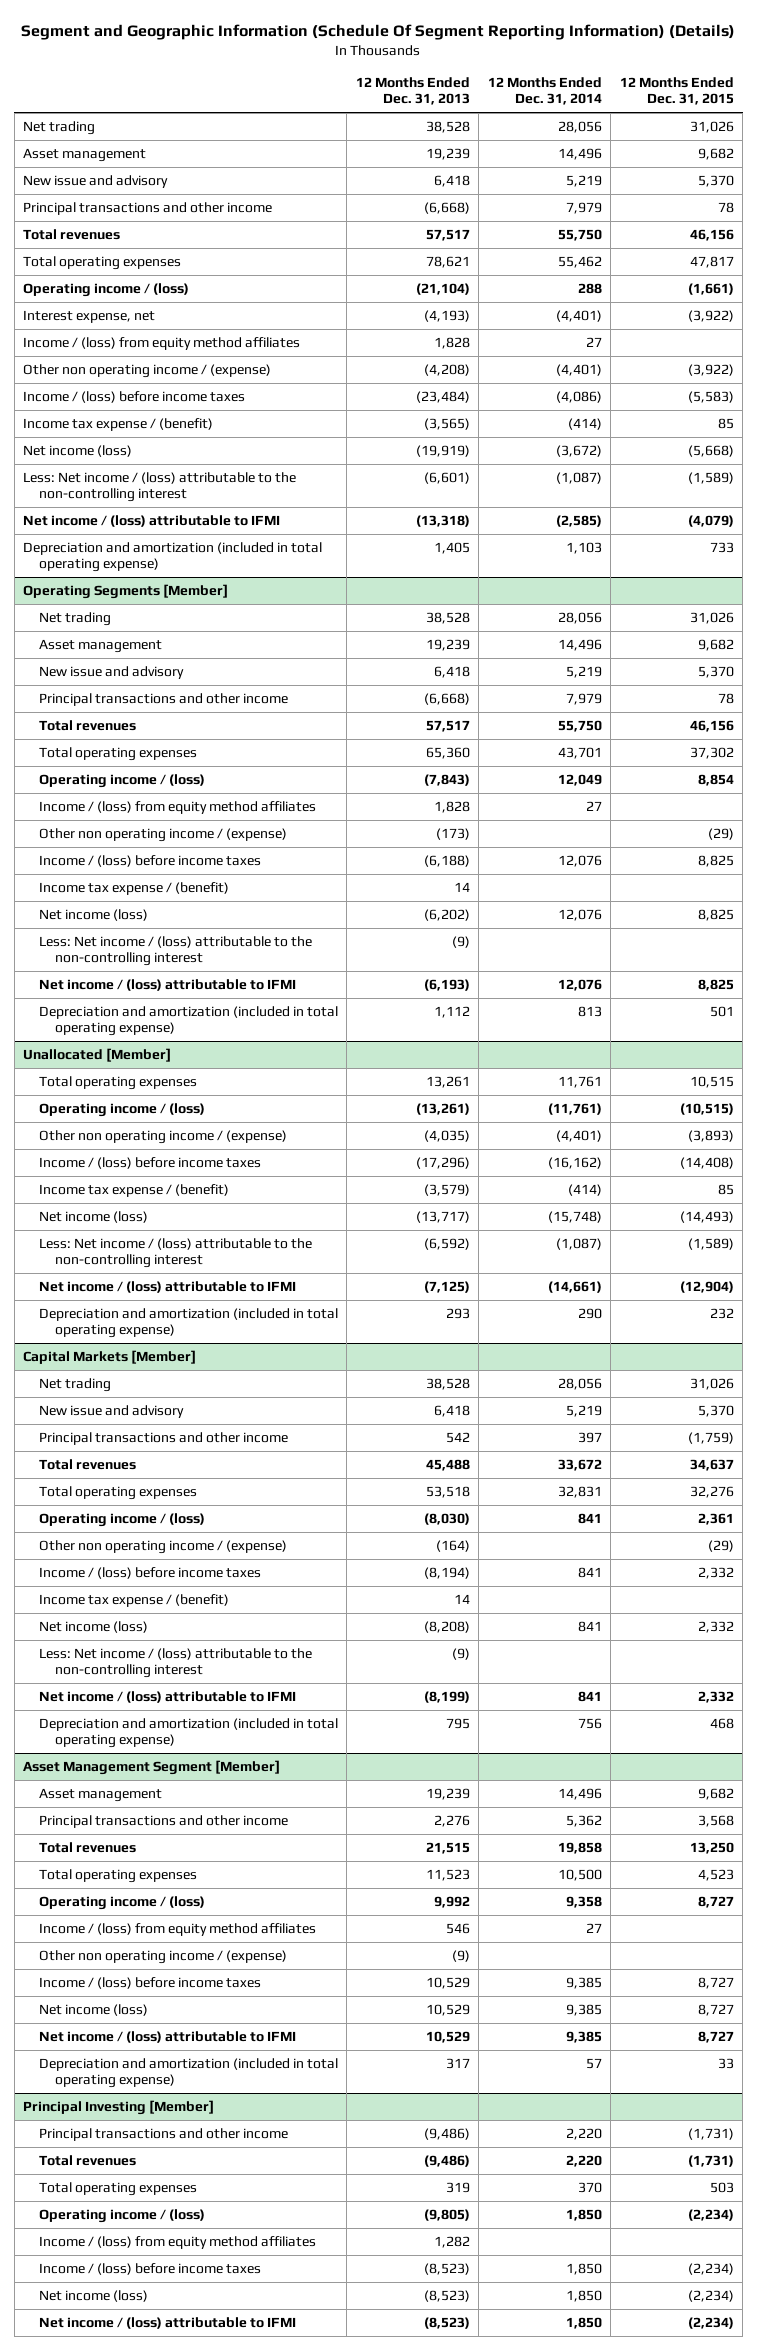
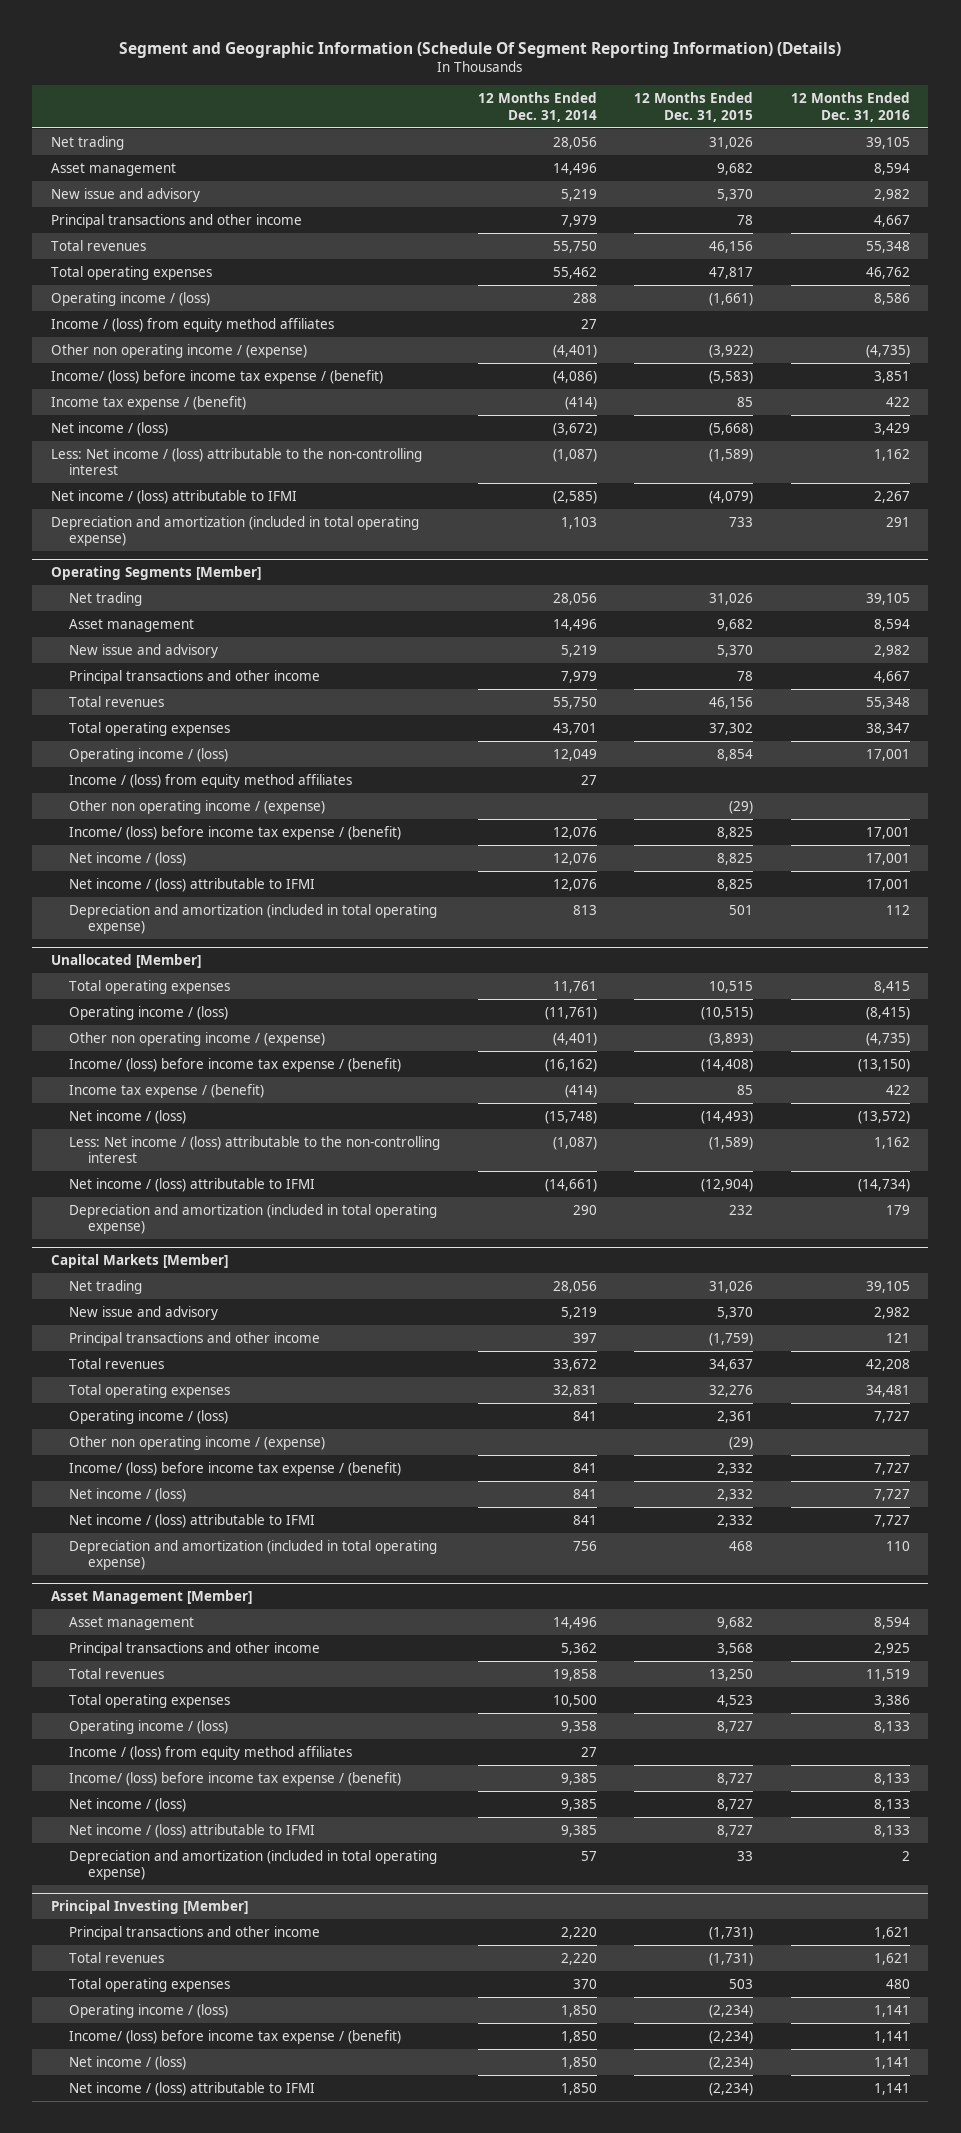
[355,76,470,106] 12 Months Ended Dec. 31, 2013 -> none
none -> [790,92,910,122] 12 Months Ended Dec. 31, 2016
[22,310,155,324] Interest expense, net -> none
[22,391,245,404] Income / (loss) before income taxes -> [51,369,384,384] Income/ (loss) before income tax expense / (benefit)
[22,445,132,458] Net income (loss) -> [51,421,169,436] Net income / (loss)
[38,882,229,896] Income tax expense / (benefit) -> none
[38,936,312,967] Less: Net income / (loss) attributable to the non-controlling interest -> none
[38,855,261,868] Income / (loss) before income taxes -> [69,825,402,840] Income/ (loss) before income tax expense / (benefit)
[38,909,148,922] Net income (loss) -> [69,851,187,866] Net income / (loss)
[38,1157,261,1170] Income / (loss) before income taxes -> [69,1057,402,1072] Income/ (loss) before income tax expense / (benefit)
[38,1211,148,1224] Net income (loss) -> [69,1109,187,1124] Net income / (loss)
[38,1594,229,1608] Income tax expense / (benefit) -> none
[38,1648,312,1679] Less: Net income / (loss) attributable to the non-controlling interest -> none
[38,1567,261,1580] Income / (loss) before income taxes -> [69,1461,402,1476] Income/ (loss) before income tax expense / (benefit)
[38,1621,148,1634] Net income (loss) -> [69,1487,187,1502] Net income / (loss)
[22,1760,280,1776] Asset Management Segment [Member] -> [51,1590,253,1605] Asset Management [Member]
[38,1950,287,1965] Other non operating income / (expense) -> none
[38,1977,261,1990] Income / (loss) before income taxes -> [69,1771,402,1786] Income/ (loss) before income tax expense / (benefit)
[38,2004,148,2017] Net income (loss) -> [69,1797,187,1812] Net income / (loss)
[38,2236,316,2250] Income / (loss) from equity method affiliates -> none
[38,2263,261,2276] Income / (loss) before income taxes -> [69,2029,402,2044] Income/ (loss) before income tax expense / (benefit)
[38,2290,148,2303] Net income (loss) -> [69,2055,187,2070] Net income / (loss)

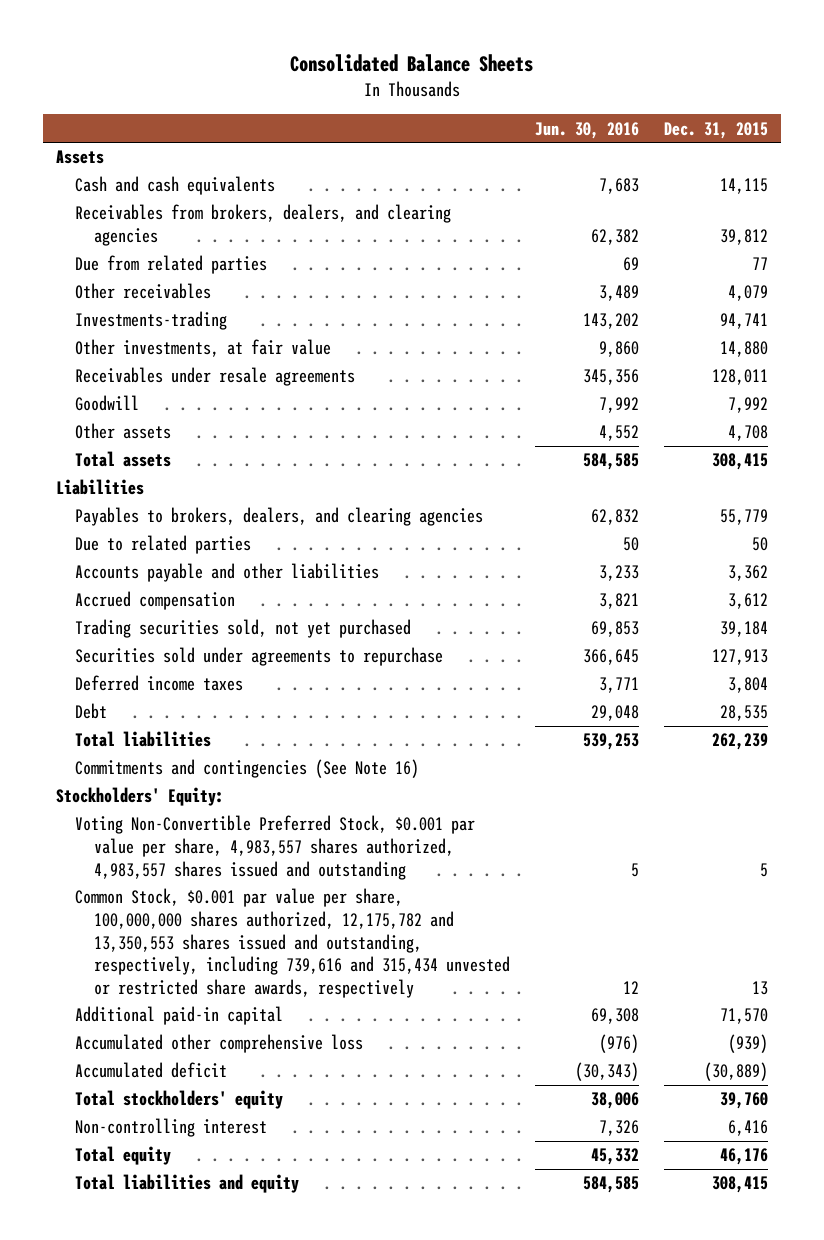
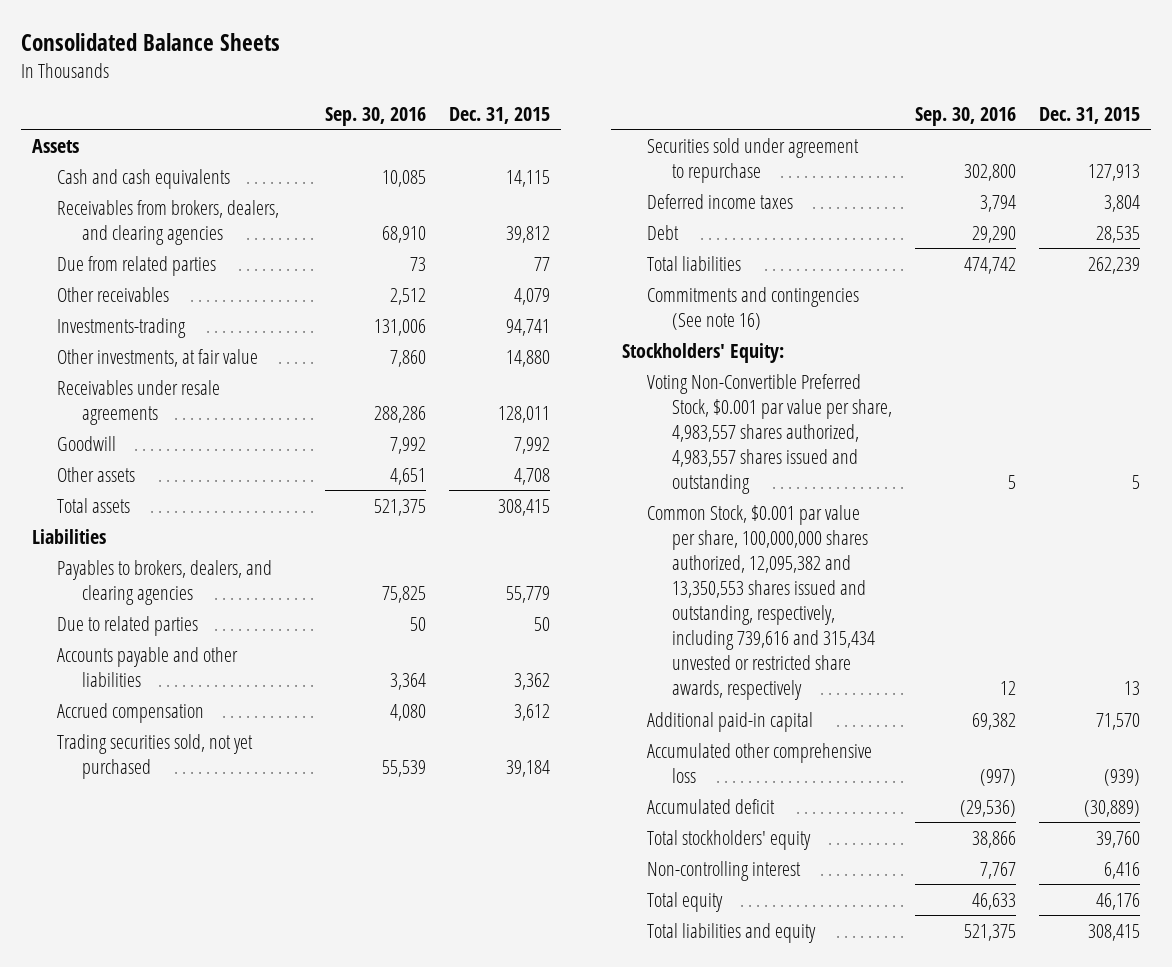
[535,121,640,139] Jun. 30, 2016 -> none
none -> [324,106,426,126] Sep. 30, 2016
[74,647,443,667] Securities sold under agreements to repurchase -> [647,137,860,183] Securities sold under agreement to repurchase
[74,759,419,779] Commitments and contingencies (See Note 16) -> [647,286,860,330] Commitments and contingencies (See note 16)
[74,888,511,998] Common Stock, $0.001 par value per share, 100,000,000 shares authorized, 12,175,782 and 13,350,553 shares issued and outstanding, respectively, including 739,616 and 315,434 unvested or restricted share awards, respectively -> [647,504,876,700] Common Stock, $0.001 par value per share, 100,000,000 shares authorized, 12,095,382 and 13,350,553 shares issued and outstanding, respectively, including 739,616 and 315,434 unvested or restricted share awards, respectively

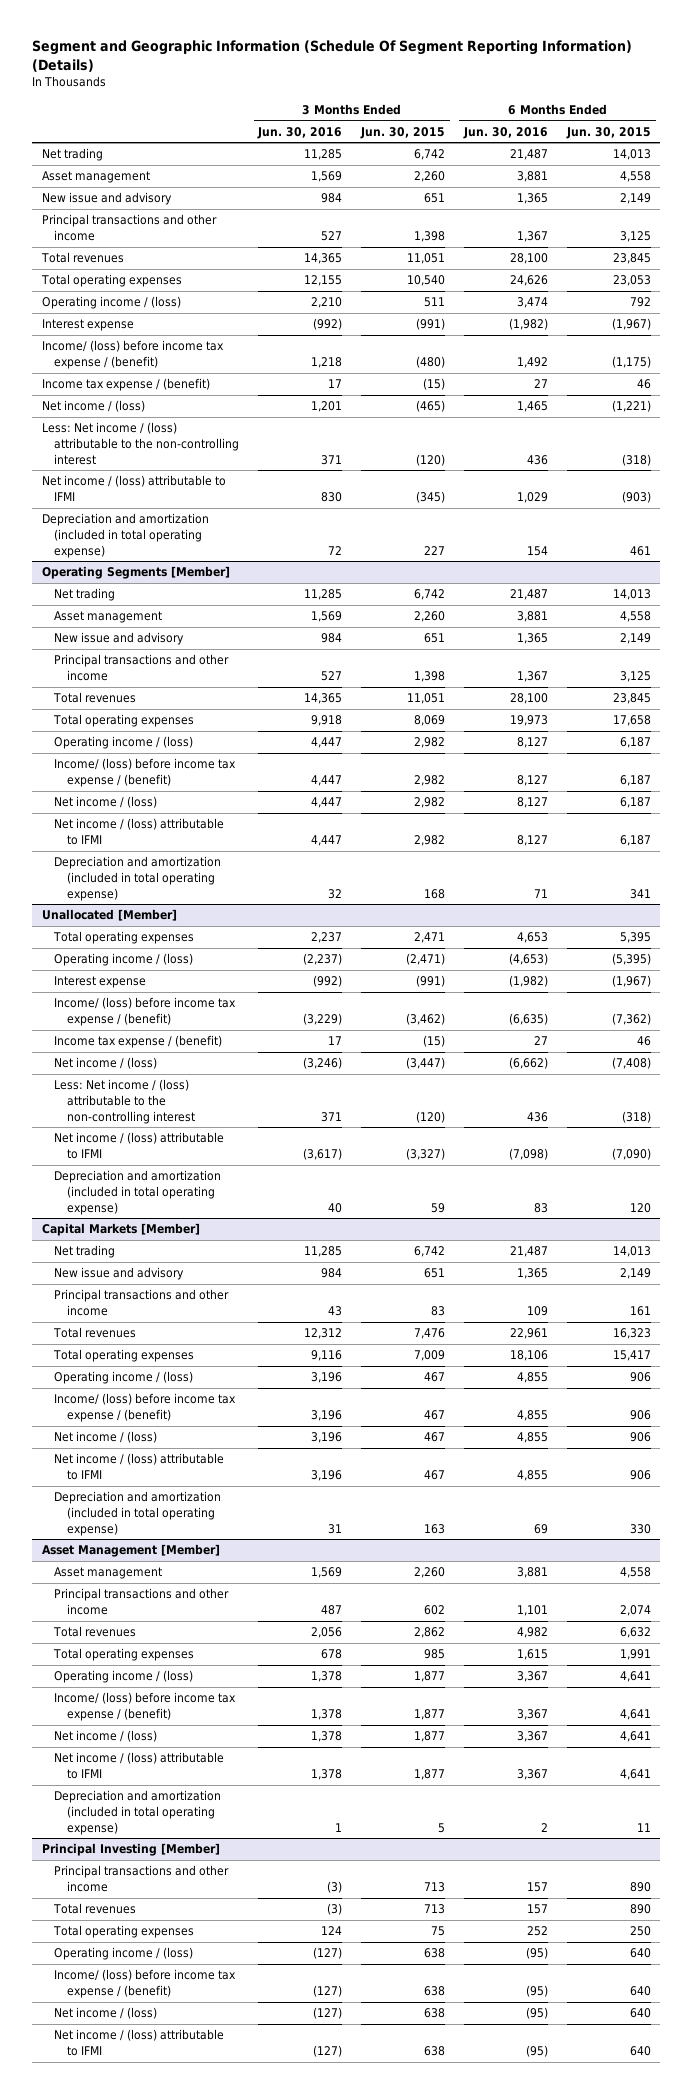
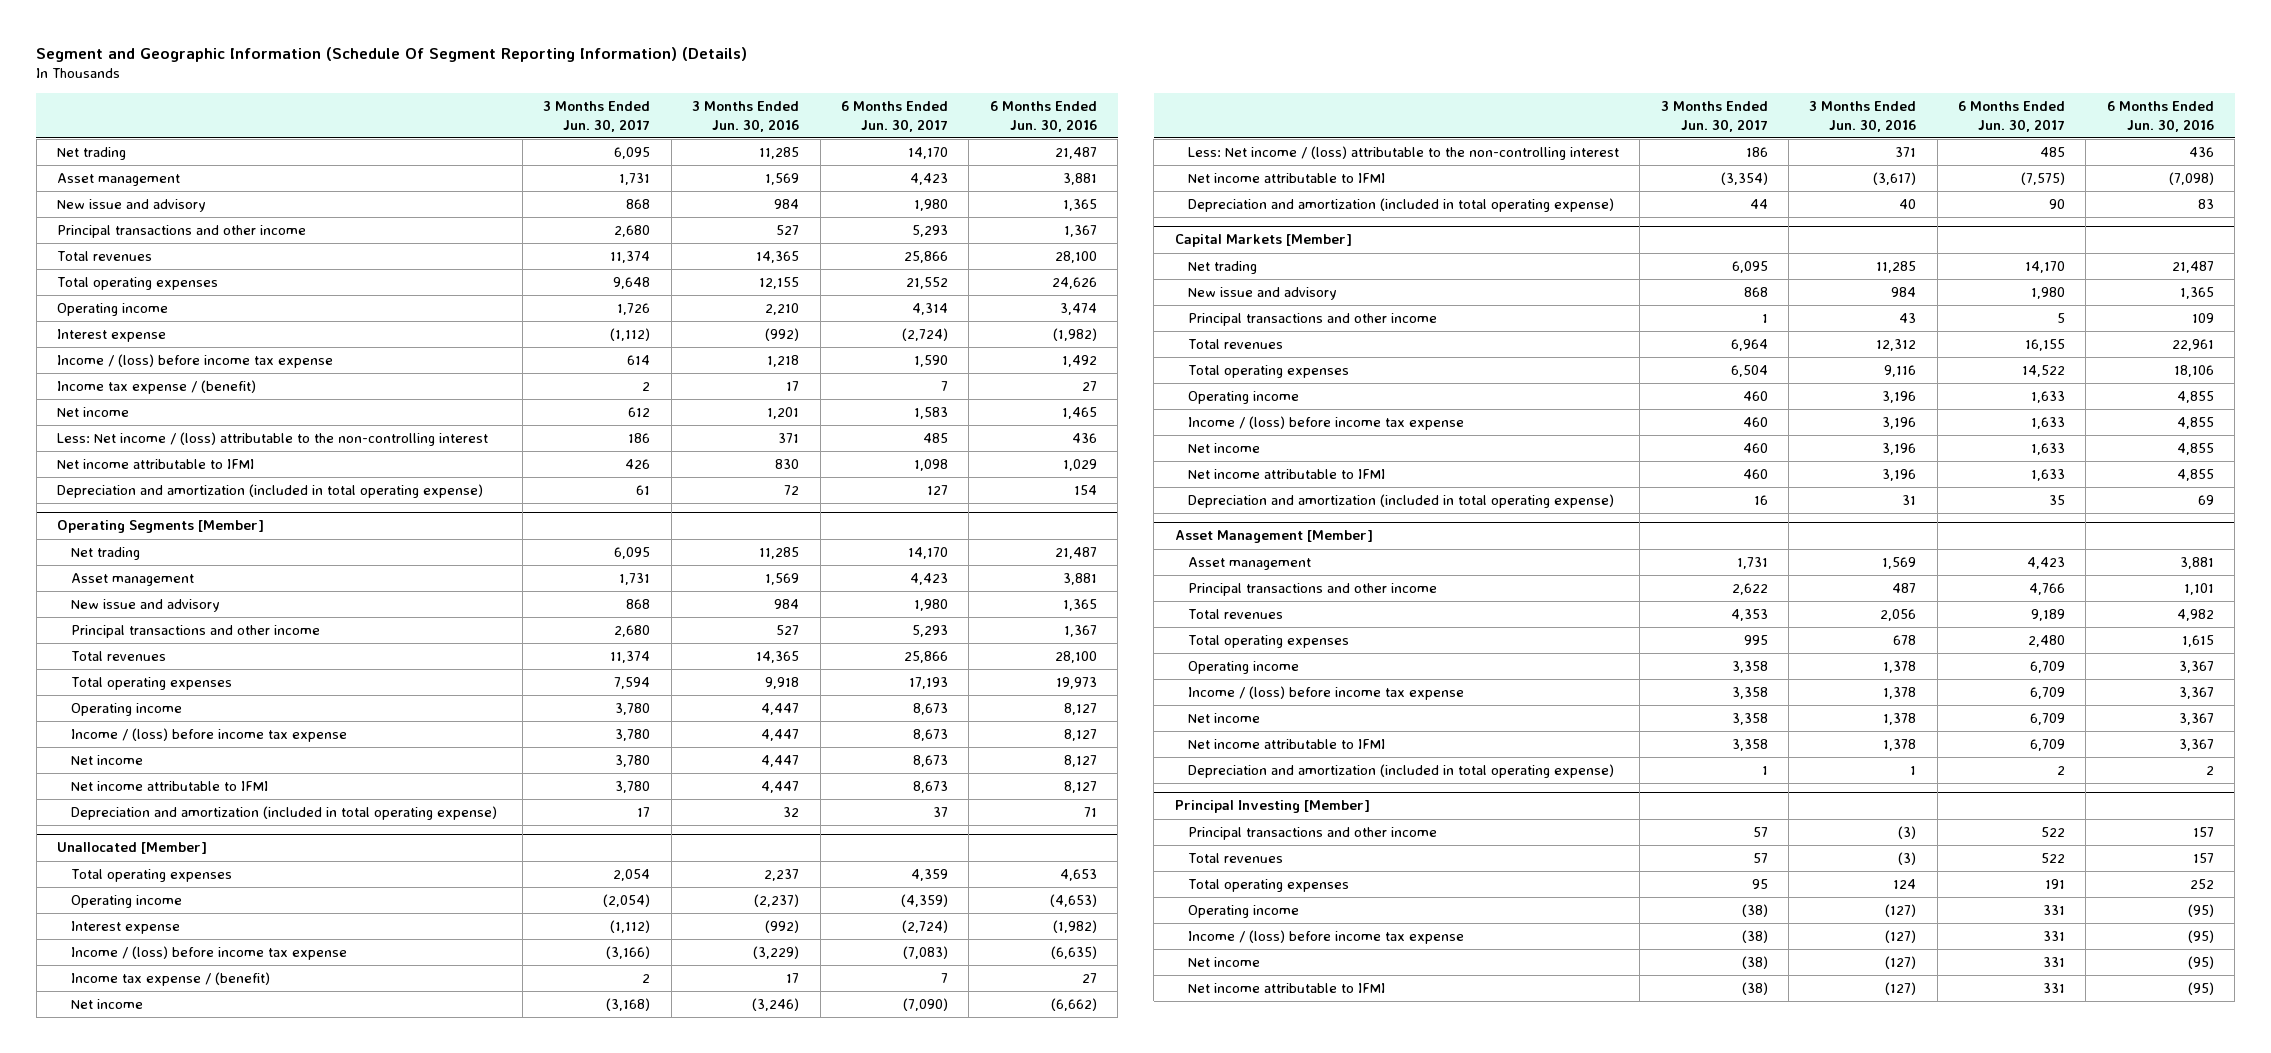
[360,126,446,139] Jun. 30, 2015 -> none
[565,126,651,139] Jun. 30, 2015 -> none
none -> [543,101,651,132] 3 Months Ended Jun. 30, 2017
none -> [840,101,948,132] 6 Months Ended Jun. 30, 2017
[41,296,181,310] Operating income / (loss) -> [57,303,169,317] Operating income
[41,340,224,370] Income/ (loss) before income tax expense / (benefit) -> [57,354,334,369] Income / (loss) before income tax expense
[41,400,145,413] Net income / (loss) -> [57,407,130,418] Net income
[41,475,226,502] Net income / (loss) attributable to IFMI -> [57,459,255,470] Net income attributable to IFMI
[54,736,194,750] Operating income / (loss) -> [70,703,182,717] Operating income
[54,758,237,788] Income/ (loss) before income tax expense / (benefit) -> [70,728,347,743] Income / (loss) before income tax expense
[54,796,158,809] Net income / (loss) -> [70,755,143,766] Net income
[54,818,225,846] Net income / (loss) attributable to IFMI -> [70,781,268,792] Net income attributable to IFMI
[54,953,194,967] Operating income / (loss) -> [70,895,182,909] Operating income
[54,997,237,1027] Income/ (loss) before income tax expense / (benefit) -> [70,946,347,961] Income / (loss) before income tax expense
[54,1057,158,1070] Net income / (loss) -> [70,999,143,1010] Net income
[54,1132,225,1160] Net income / (loss) attributable to IFMI -> [1187,173,1385,184] Net income attributable to IFMI
[54,1371,194,1385] Operating income / (loss) -> [1187,391,1299,405] Operating income
[54,1393,237,1423] Income/ (loss) before income tax expense / (benefit) -> [1187,416,1464,431] Income / (loss) before income tax expense
[54,1431,158,1444] Net income / (loss) -> [1187,443,1260,454] Net income
[54,1453,225,1481] Net income / (loss) attributable to IFMI -> [1187,469,1385,480] Net income attributable to IFMI
[54,1670,194,1684] Operating income / (loss) -> [1187,661,1299,675] Operating income
[54,1692,237,1722] Income/ (loss) before income tax expense / (benefit) -> [1187,686,1464,701] Income / (loss) before income tax expense
[54,1730,158,1743] Net income / (loss) -> [1187,713,1260,724] Net income
[54,1752,225,1780] Net income / (loss) attributable to IFMI -> [1187,739,1385,750] Net income attributable to IFMI
[54,1947,194,1961] Operating income / (loss) -> [1187,905,1299,919] Operating income
[54,1969,237,1999] Income/ (loss) before income tax expense / (benefit) -> [1187,930,1464,945] Income / (loss) before income tax expense
[54,2007,158,2020] Net income / (loss) -> [1187,957,1260,968] Net income
[54,2029,225,2057] Net income / (loss) attributable to IFMI -> [1187,983,1385,994] Net income attributable to IFMI

